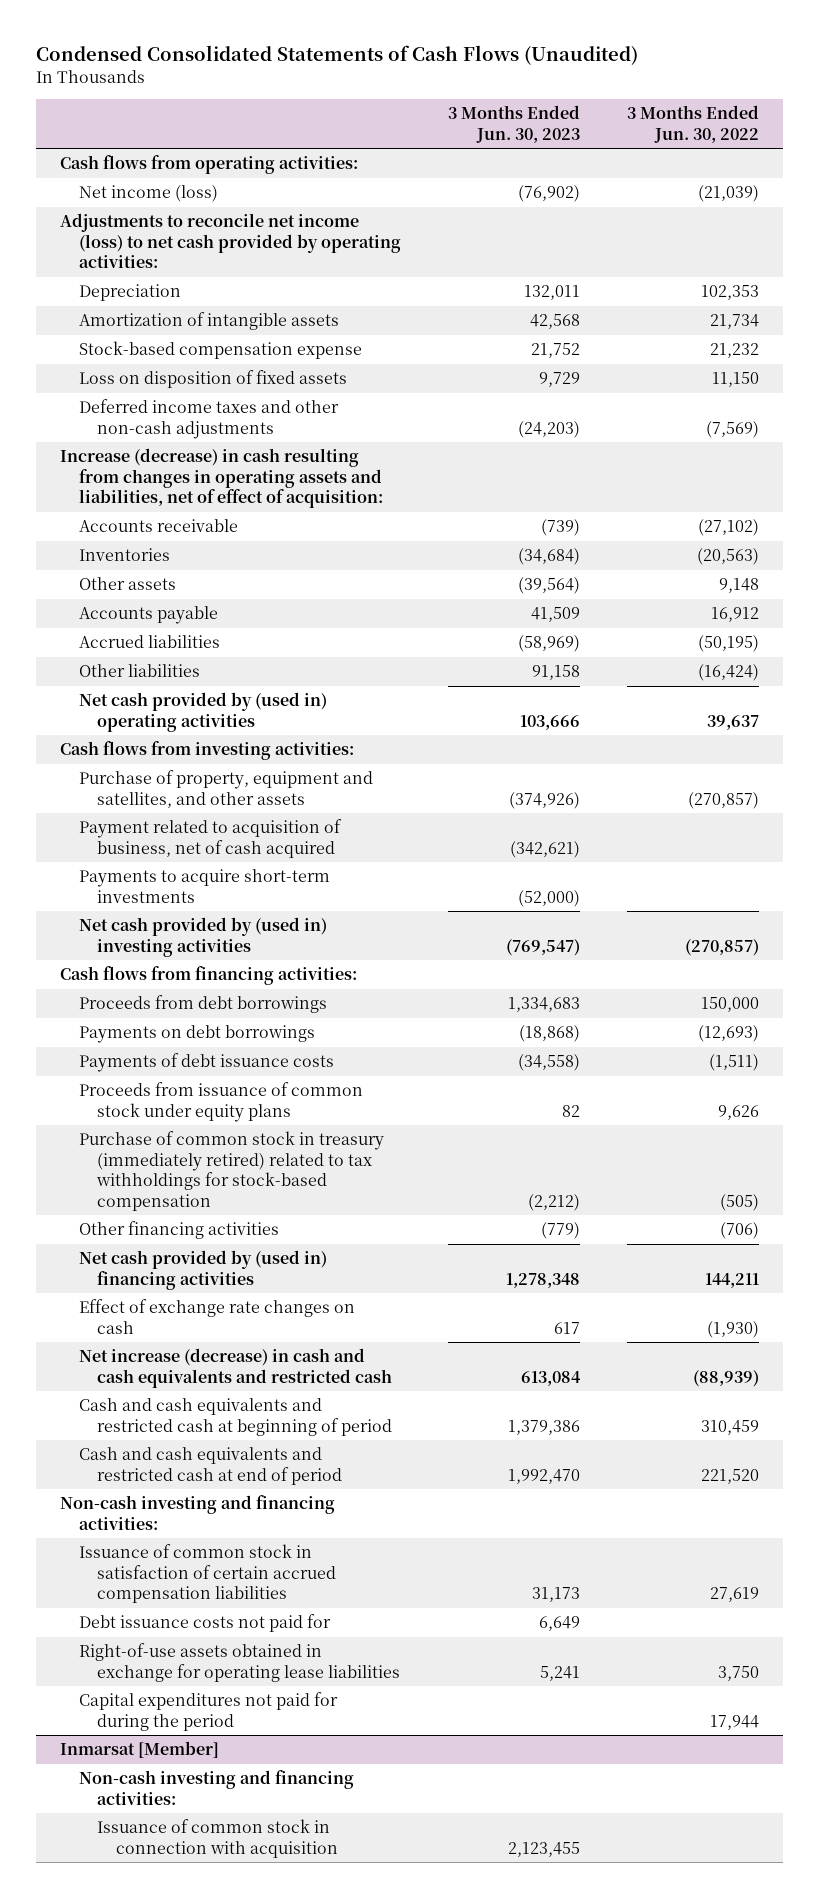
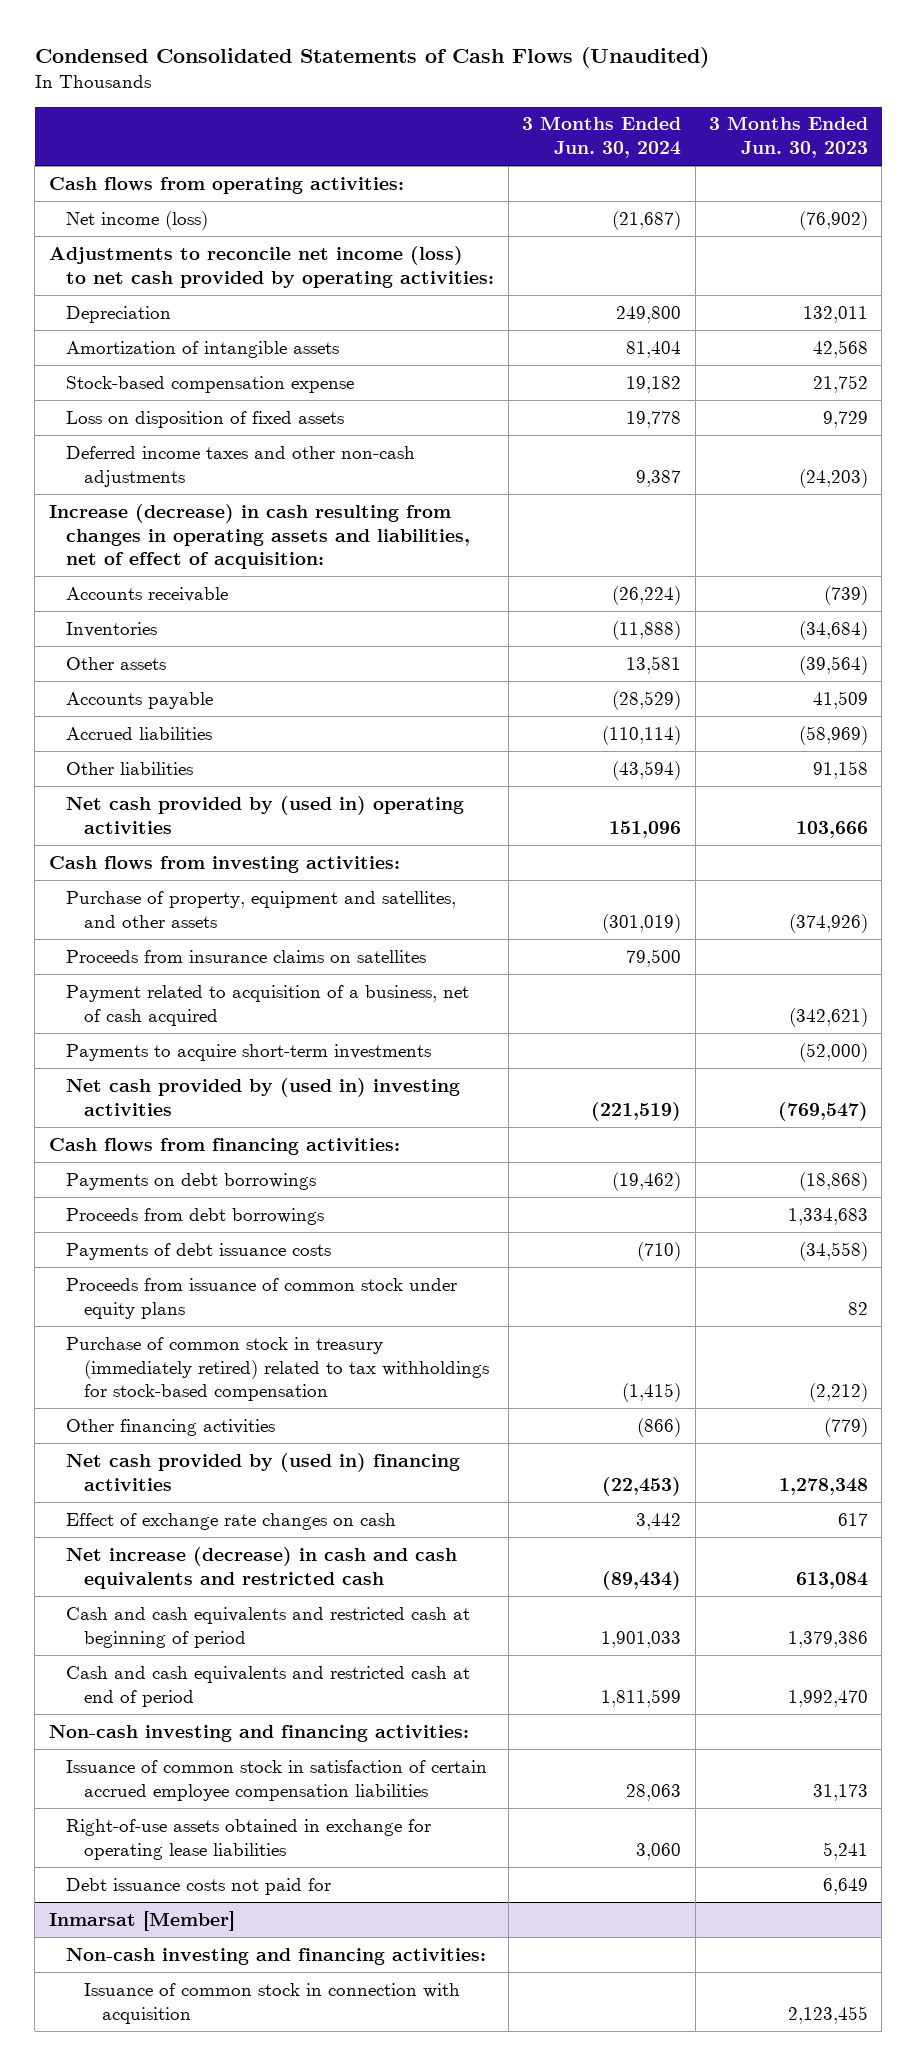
[627,105,760,143] 3 Months Ended Jun. 30, 2022 -> none
none -> [522,116,682,159] 3 Months Ended Jun. 30, 2024
none -> [66,949,427,963] Proceeds from insurance claims on satellites
[78,819,342,858] Payment related to acquisition of business, net of cash acquired -> [66,984,470,1026] Payment related to acquisition of a business, net of cash acquired
[78,995,327,1014] Proceeds from debt borrowings -> [66,1207,325,1225] Proceeds from debt borrowings
[78,1544,337,1604] Issuance of common stock in satisfaction of certain accrued compensation liabilities -> [66,1759,488,1801] Issuance of common stock in satisfaction of certain accrued employee compensation liabilities
[78,1692,338,1731] Capital expenditures not paid for during the period -> none
[78,1614,331,1633] Debt issuance costs not paid for -> [66,1877,332,1895] Debt issuance costs not paid for

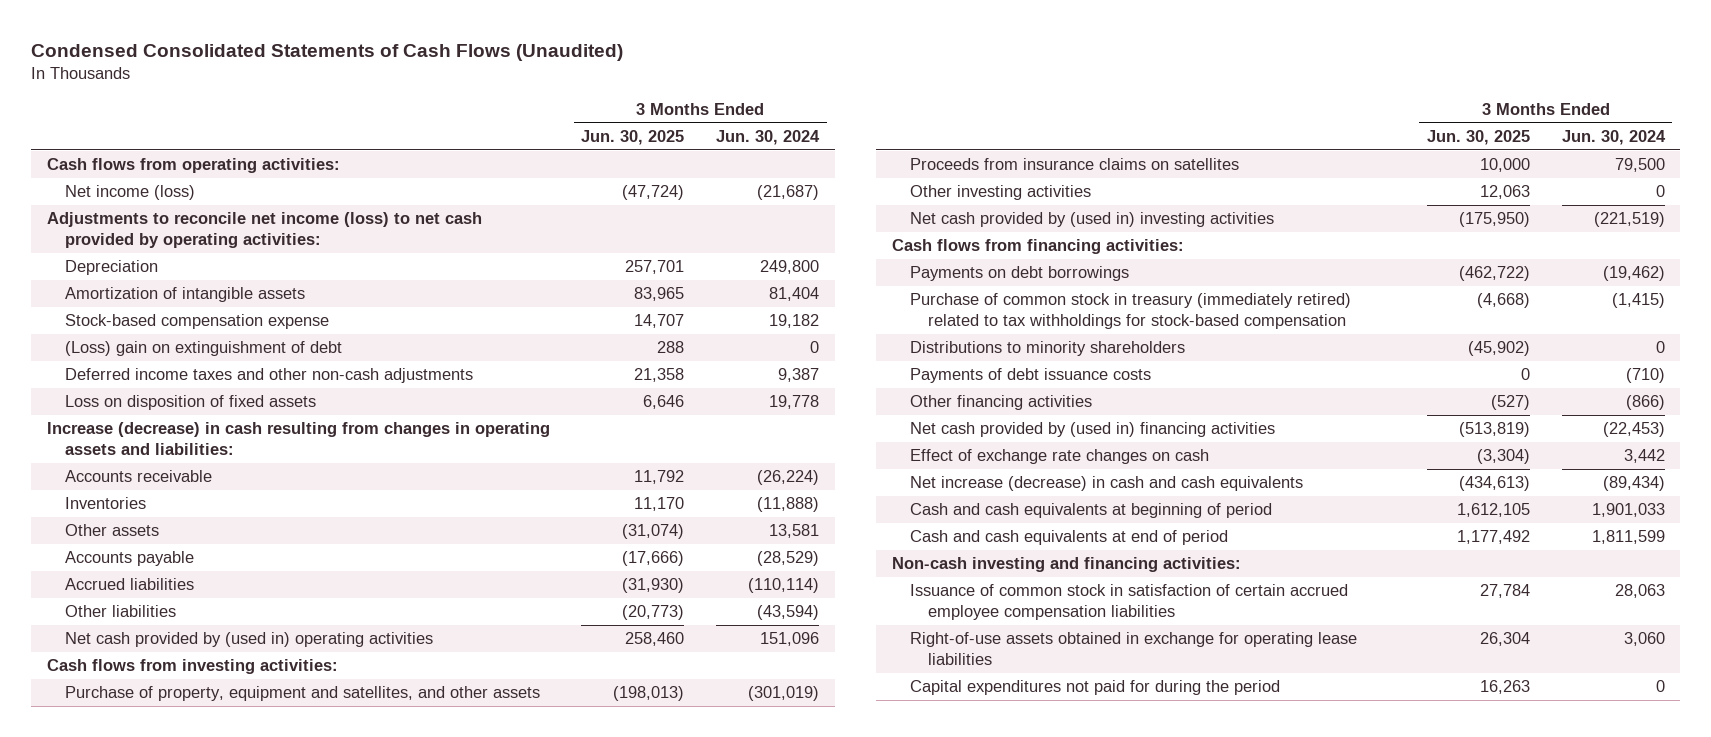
[709,116,869,159] 3 Months Ended Jun. 30, 2023 -> none
none -> [581,130,685,146] Jun. 30, 2025
none -> [64,341,342,357] (Loss) gain on extinguishment of debt
[66,410,345,428] Loss on disposition of fixed assets -> [64,395,316,411] Loss on disposition of fixed assets
[48,503,471,570] Increase (decrease) in cash resulting from changes in operating assets and liabilities, net of effect of acquisition: -> [46,422,550,456] Increase (decrease) in cash resulting from changes in operating assets and liabilities:
[66,984,470,1026] Payment related to acquisition of a business, net of cash acquired -> none
[66,1043,432,1061] Payments to acquire short-term investments -> none
none -> [910,185,1092,201] Other investing activities
[66,1207,325,1225] Proceeds from debt borrowings -> none
[66,1277,458,1319] Proceeds from issuance of common stock under equity plans -> none
none -> [910,341,1186,357] Distributions to minority shareholders
[66,1242,332,1260] Payments of debt issuance costs -> [910,368,1152,384] Payments of debt issuance costs
[66,1546,458,1589] Net increase (decrease) in cash and cash equivalents and restricted cash -> [910,476,1304,492] Net increase (decrease) in cash and cash equivalents
[66,1606,471,1648] Cash and cash equivalents and restricted cash at beginning of period -> [910,503,1273,519] Cash and cash equivalents at beginning of period
[66,1665,471,1707] Cash and cash equivalents and restricted cash at end of period -> [910,530,1229,546] Cash and cash equivalents at end of period
[66,1877,332,1895] Debt issuance costs not paid for -> none
[48,1910,235,1931] Inmarsat [Member] -> none
[66,1947,487,1965] Non-cash investing and financing activities: -> none
[84,1982,461,2024] Issuance of common stock in connection with acquisition -> none
none -> [910,680,1281,696] Capital expenditures not paid for during the period

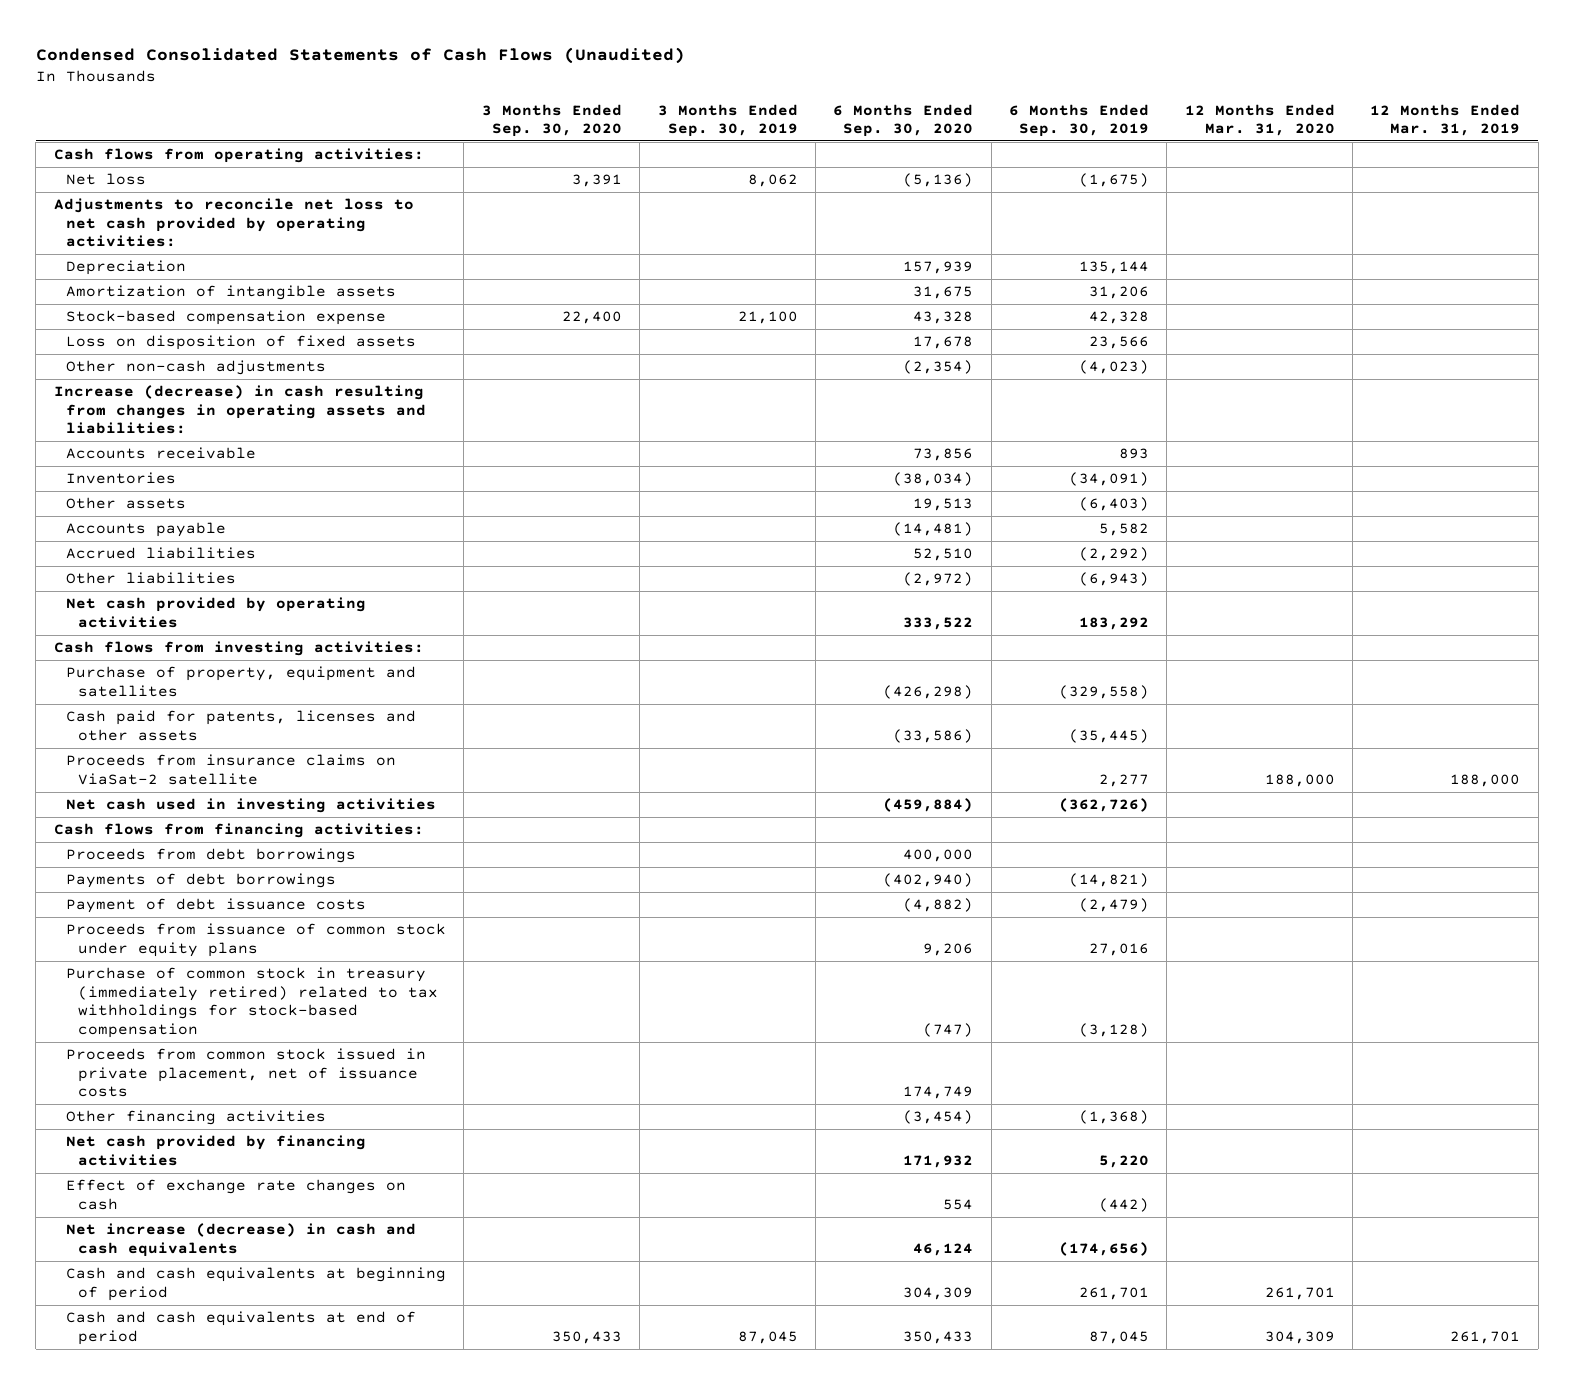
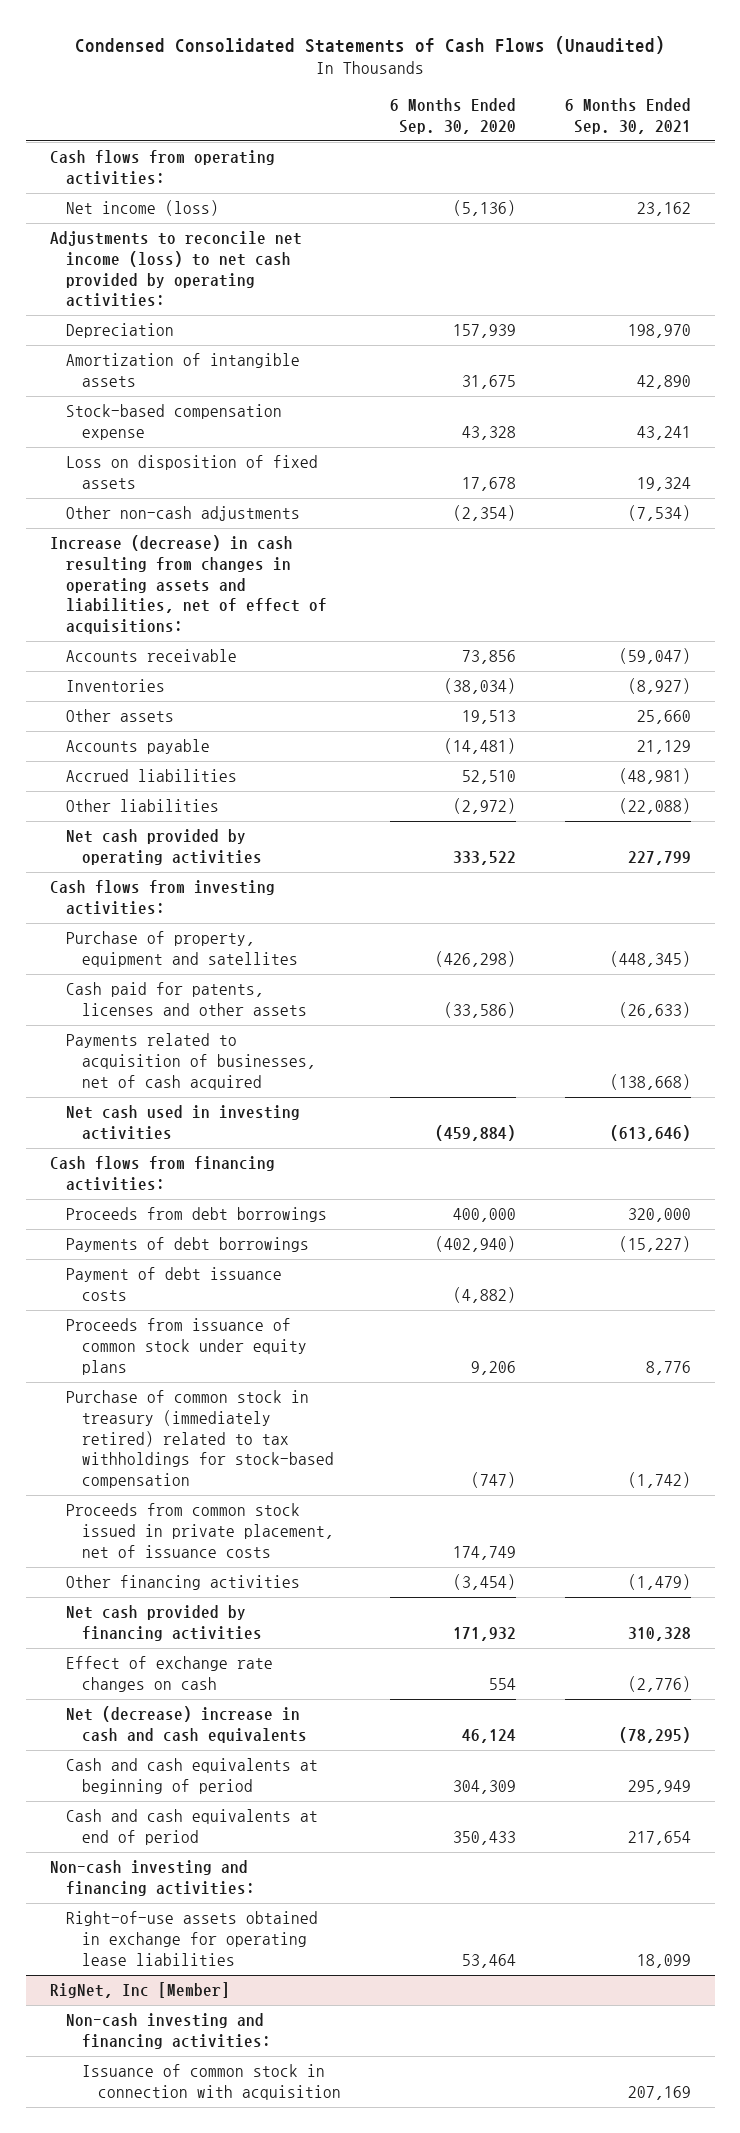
[481,103,622,137] 3 Months Ended Sep. 30, 2020 -> none
[657,103,798,137] 3 Months Ended Sep. 30, 2019 -> none
[1008,103,1149,137] 6 Months Ended Sep. 30, 2019 -> none
[1184,103,1335,136] 12 Months Ended Mar. 31, 2020 -> none
[1370,103,1521,136] 12 Months Ended Mar. 31, 2019 -> none
none -> [564,98,691,134] 6 Months Ended Sep. 30, 2021
[66,173,147,186] Net loss -> [66,200,220,217] Net income (loss)
[53,198,414,248] Adjustments to reconcile net loss to net cash provided by operating activities: -> [49,231,302,308] Adjustments to reconcile net income (loss) to net cash provided by operating activities:
[53,385,427,435] Increase (decrease) in cash resulting from changes in operating assets and liabilities: -> [49,535,328,634] Increase (decrease) in cash resulting from changes in operating assets and liabilities, net of effect of acquisitions:
[66,754,397,785] Proceeds from insurance claims on ViaSat-2 satellite -> none
none -> [66,1033,317,1090] Payments related to acquisition of businesses, net of cash acquired
[66,1223,417,1257] Net increase (decrease) in cash and cash equivalents -> [66,1706,308,1744] Net (decrease) increase in cash and cash equivalents
none -> [49,1860,256,1897] Non-cash investing and financing activities:
none -> [66,1911,319,1966] Right-of-use assets obtained in exchange for operating lease liabilities
none -> [49,1982,230,1999] RigNet, Inc [Member]
none -> [66,2013,272,2050] Non-cash investing and financing activities:
none -> [82,2064,342,2101] Issuance of common stock in connection with acquisition

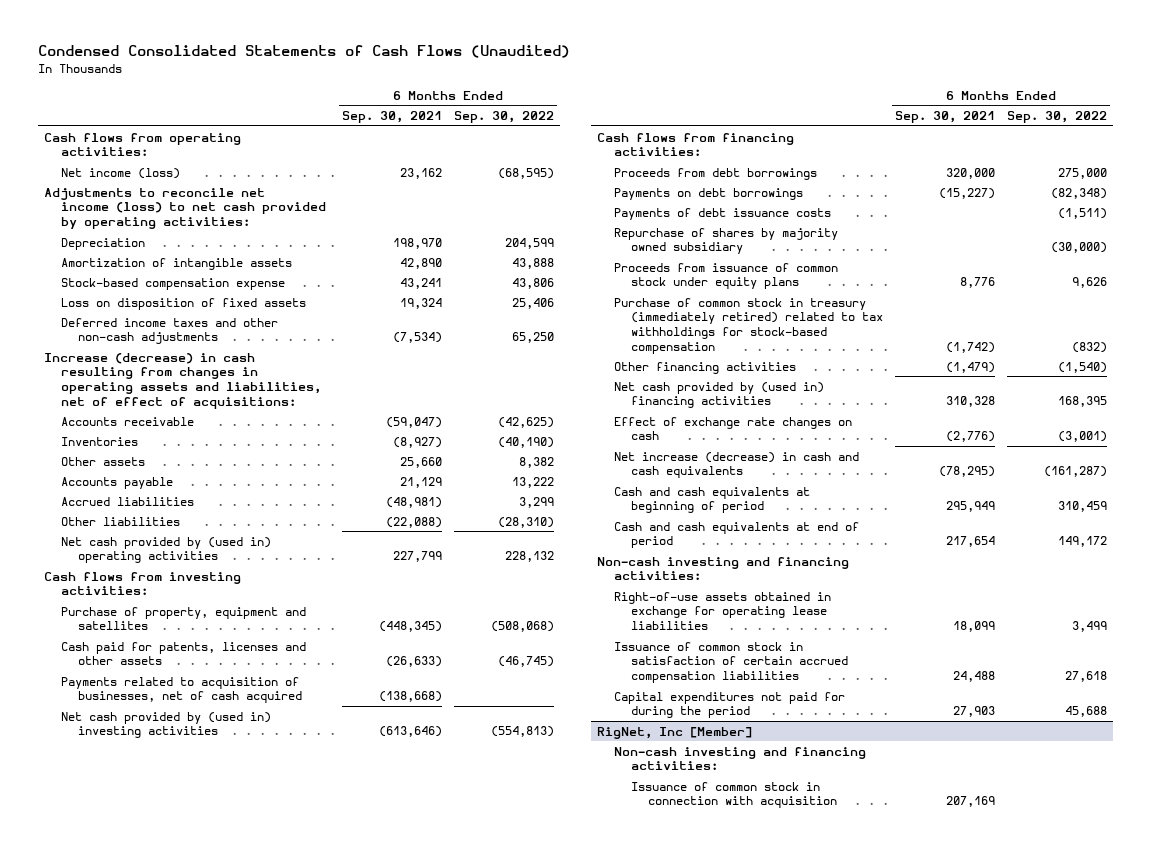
[389,98,516,134] 6 Months Ended Sep. 30, 2020 -> none
none -> [454,110,555,123] Sep. 30, 2022
[66,506,301,522] Other non-cash adjustments -> [60,317,278,345] Deferred income taxes and other non-cash adjustments
[66,829,263,866] Net cash provided by operating activities -> [60,536,271,564] Net cash provided by (used in) operating activities
[66,1105,301,1141] Net cash used in investing activities -> [60,711,271,739] Net cash provided by (used in) investing activities
[66,1237,310,1253] Payments of debt borrowings -> [613,187,803,200] Payments on debt borrowings
[66,1267,283,1302] Payment of debt issuance costs -> [613,207,831,220] Payments of debt issuance costs
none -> [613,227,838,255] Repurchase of shares by majority owned subsidiary
[66,1503,335,1558] Proceeds from common stock issued in private placement, net of issuance costs -> none
[66,1605,263,1642] Net cash provided by financing activities -> [613,381,824,409] Net cash provided by (used in) financing activities
[66,1706,308,1744] Net (decrease) increase in cash and cash equivalents -> [613,451,859,479] Net increase (decrease) in cash and cash equivalents
none -> [613,641,848,684] Issuance of common stock in satisfaction of certain accrued compensation liabilities
none -> [613,691,845,719] Capital expenditures not paid for during the period

